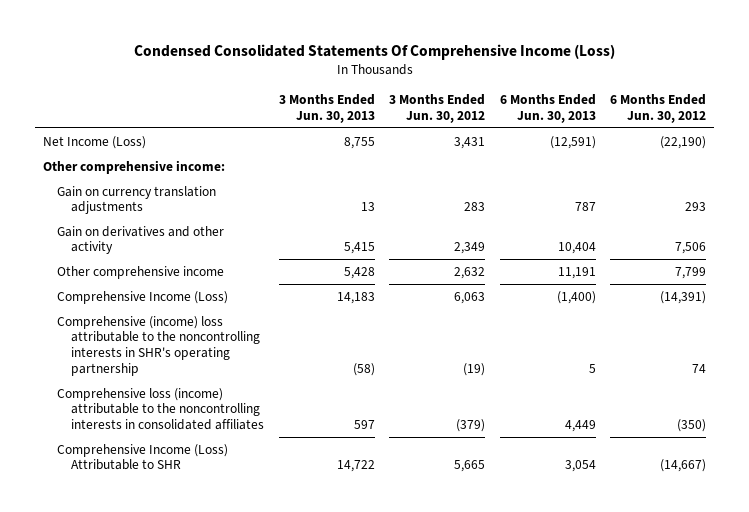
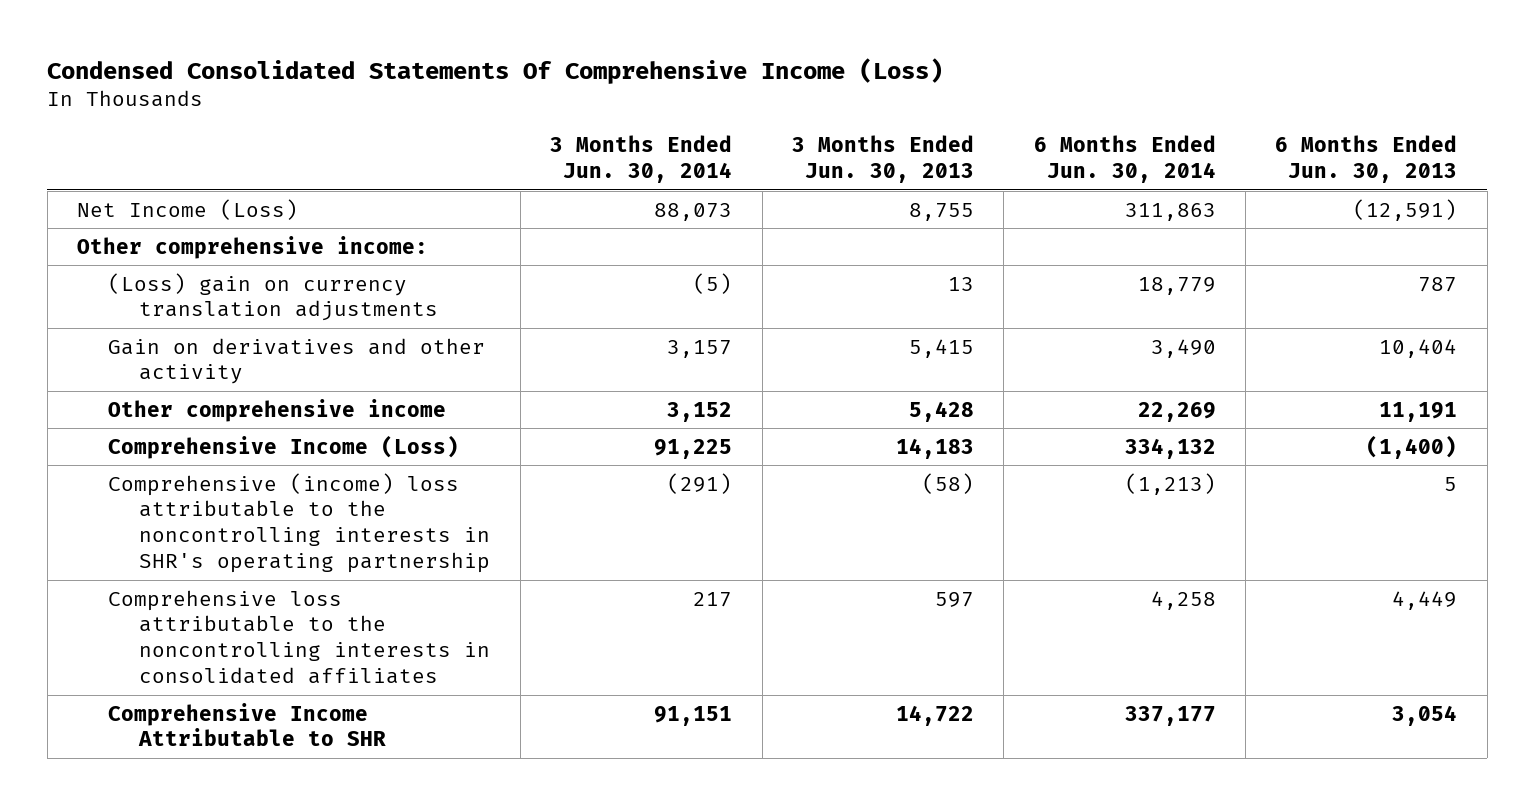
[389,94,486,123] 3 Months Ended Jun. 30, 2012 -> none
[610,94,707,123] 6 Months Ended Jun. 30, 2012 -> none
none -> [550,135,733,184] 3 Months Ended Jun. 30, 2014
none -> [1033,135,1216,184] 6 Months Ended Jun. 30, 2014
[56,185,216,215] Gain on currency translation adjustments -> [108,272,439,322] (Loss) gain on currency translation adjustments
[56,387,265,431] Comprehensive loss (income) attributable to the noncontrolling interests in consolidated affiliates -> [108,589,491,685] Comprehensive loss attributable to the noncontrolling interests in consolidated affiliates
[56,443,228,471] Comprehensive Income (Loss) Attributable to SHR -> [108,702,387,747] Comprehensive Income Attributable to SHR

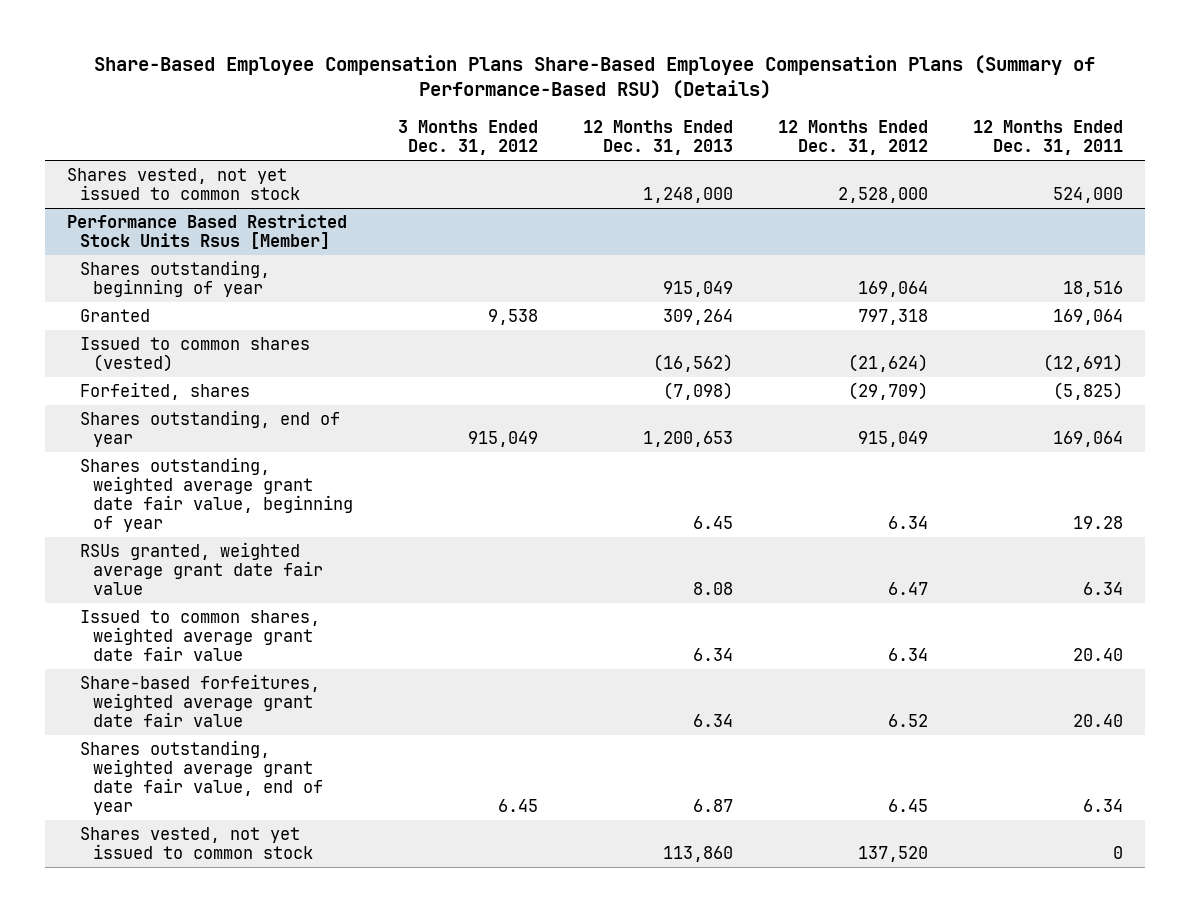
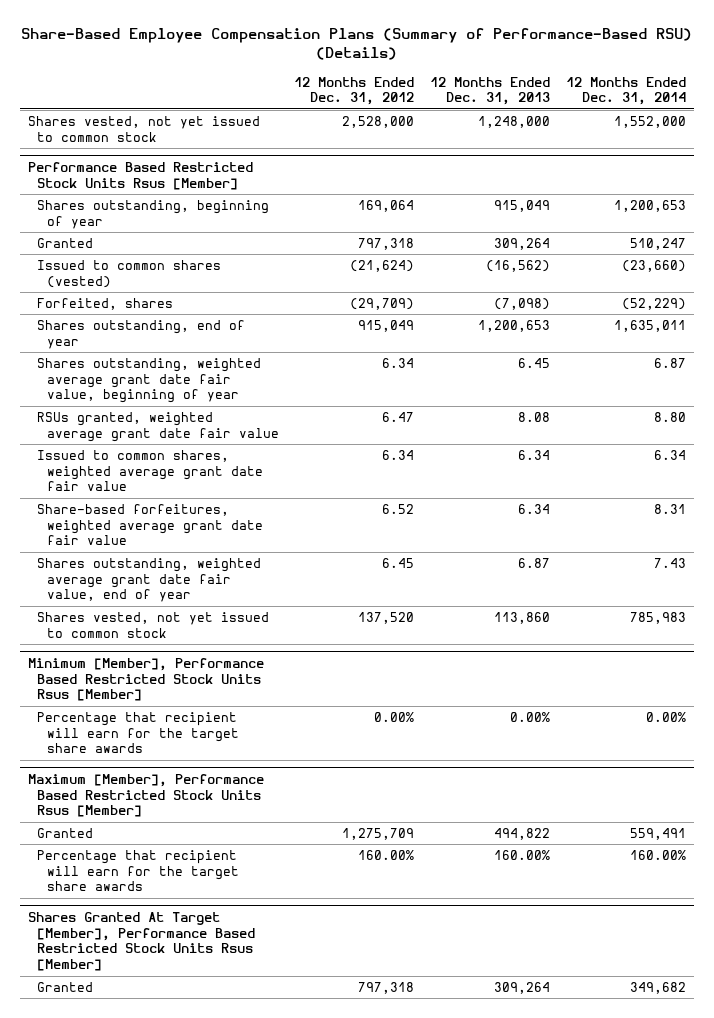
[94,54,1096,100] Share-Based Employee Compensation Plans Share-Based Employee Compensation Plans (Summary of Performance-Based RSU) (Details) -> [21,28,693,61] Share-Based Employee Compensation Plans (Summary of Performance-Based RSU) (Details)
[398,120,539,156] 3 Months Ended Dec. 31, 2012 -> none
[972,120,1123,156] 12 Months Ended Dec. 31, 2011 -> none
none -> [566,76,687,106] 12 Months Ended Dec. 31, 2014
none -> [28,657,265,702] Minimum [Member], Performance Based Restricted Stock Units Rsus [Member]
none -> [37,711,239,754] Percentage that recipient will earn for the target share awards
none -> [28,773,265,818] Maximum [Member], Performance Based Restricted Stock Units Rsus [Member]
none -> [37,827,94,838] Granted
none -> [37,849,239,892] Percentage that recipient will earn for the target share awards
none -> [28,911,256,972] Shares Granted At Target [Member], Performance Based Restricted Stock Units Rsus [Member]
none -> [37,981,94,992] Granted

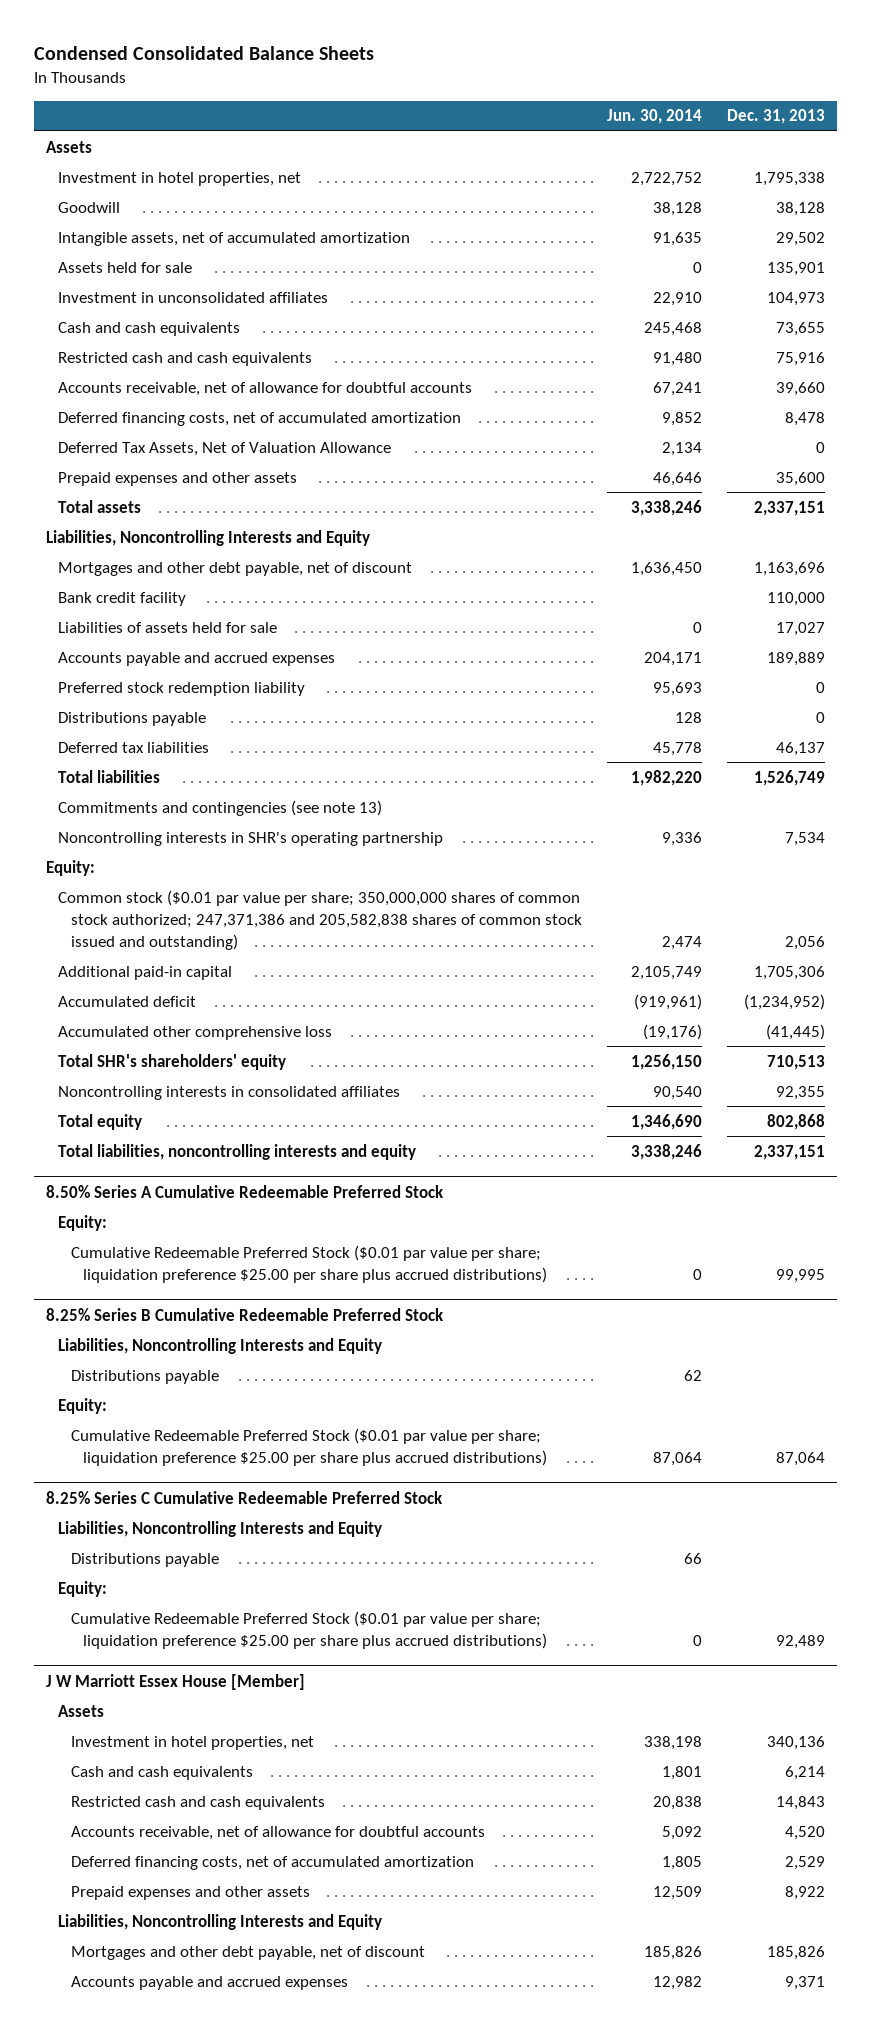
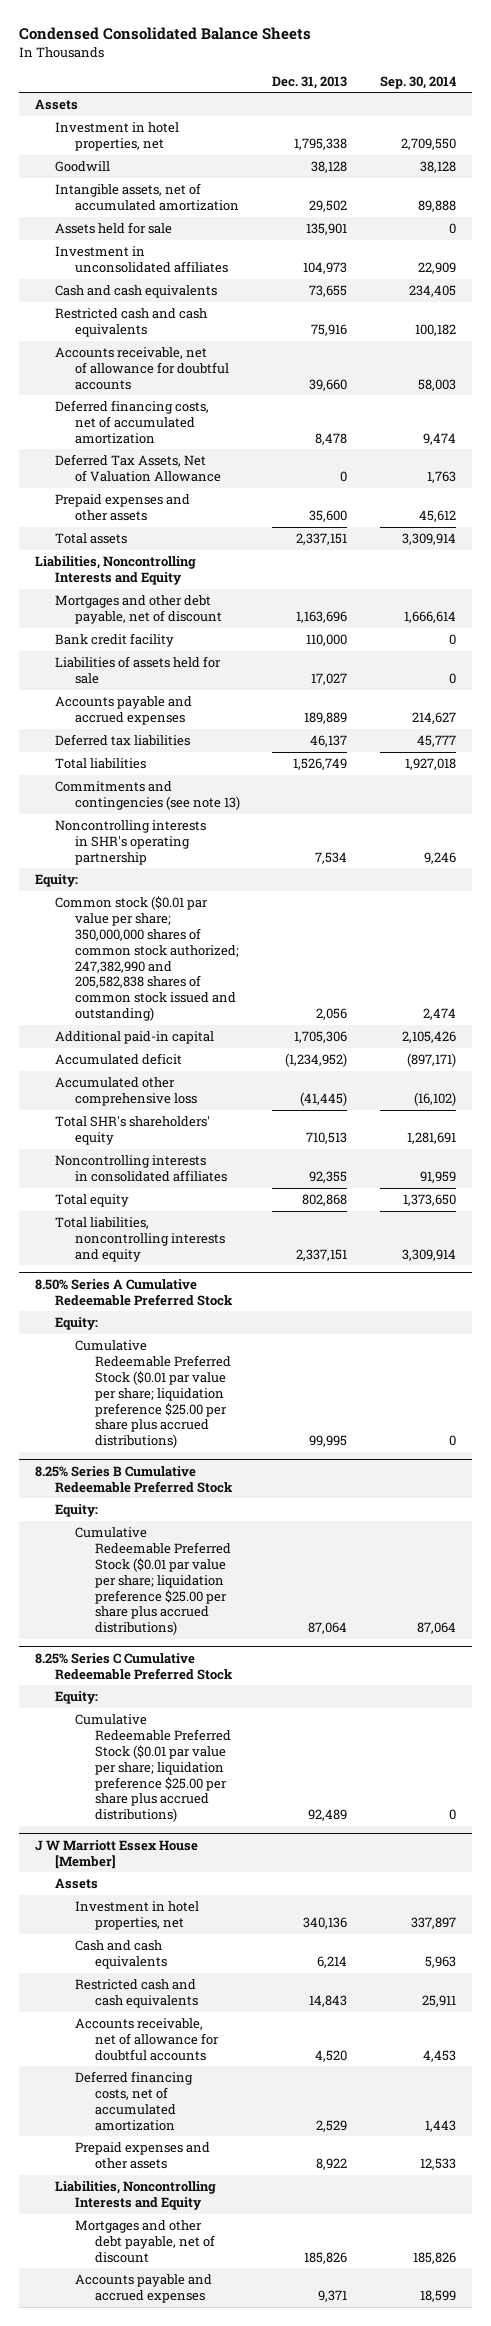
[606,109,702,125] Jun. 30, 2014 -> none
none -> [379,75,456,89] Sep. 30, 2014
[58,681,306,696] Preferred stock redemption liability -> none
[58,711,207,726] Distributions payable -> none
[58,889,582,950] Common stock ($0.01 par value per share; 350,000,000 shares of common stock authorized; 247,371,386 and 205,582,838 shares of common stock issued and outstanding) -> [54,896,239,1022] Common stock ($0.01 par value per share; 350,000,000 shares of common stock authorized; 247,382,990 and 205,582,838 shares of common stock issued and outstanding)
[58,1337,383,1354] Liabilities, Noncontrolling Interests and Equity -> none
[70,1369,219,1384] Distributions payable -> none
[58,1520,383,1537] Liabilities, Noncontrolling Interests and Equity -> none
[70,1552,219,1567] Distributions payable -> none

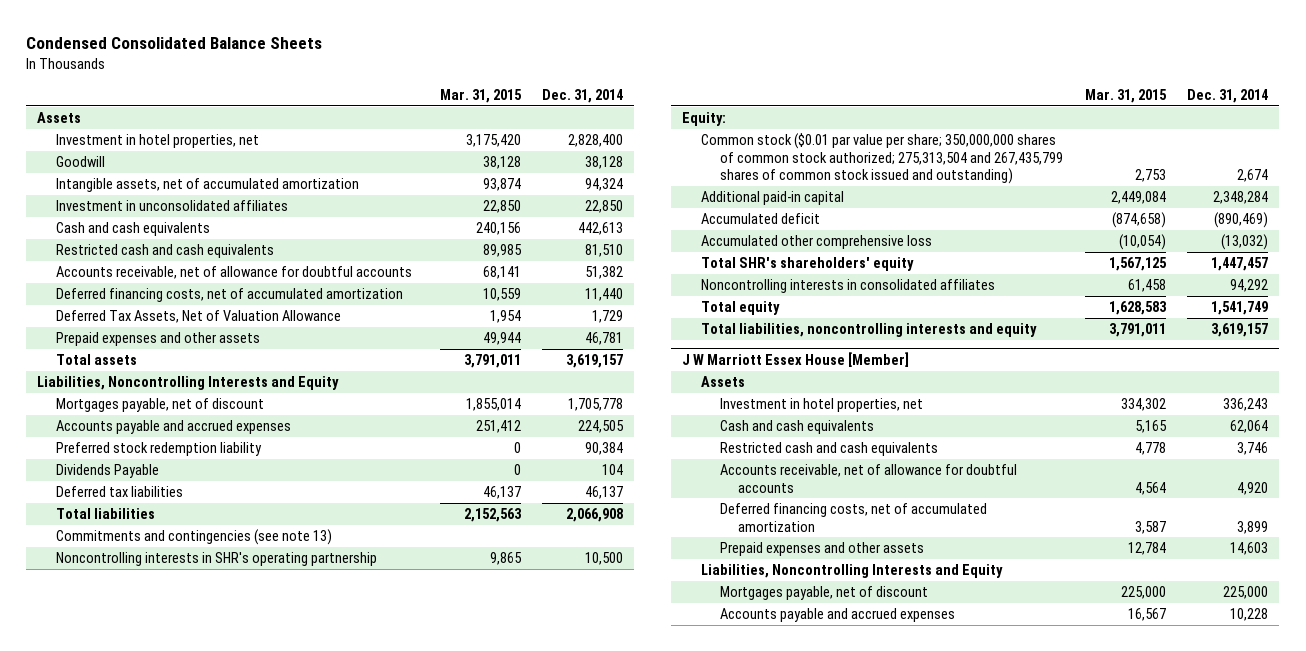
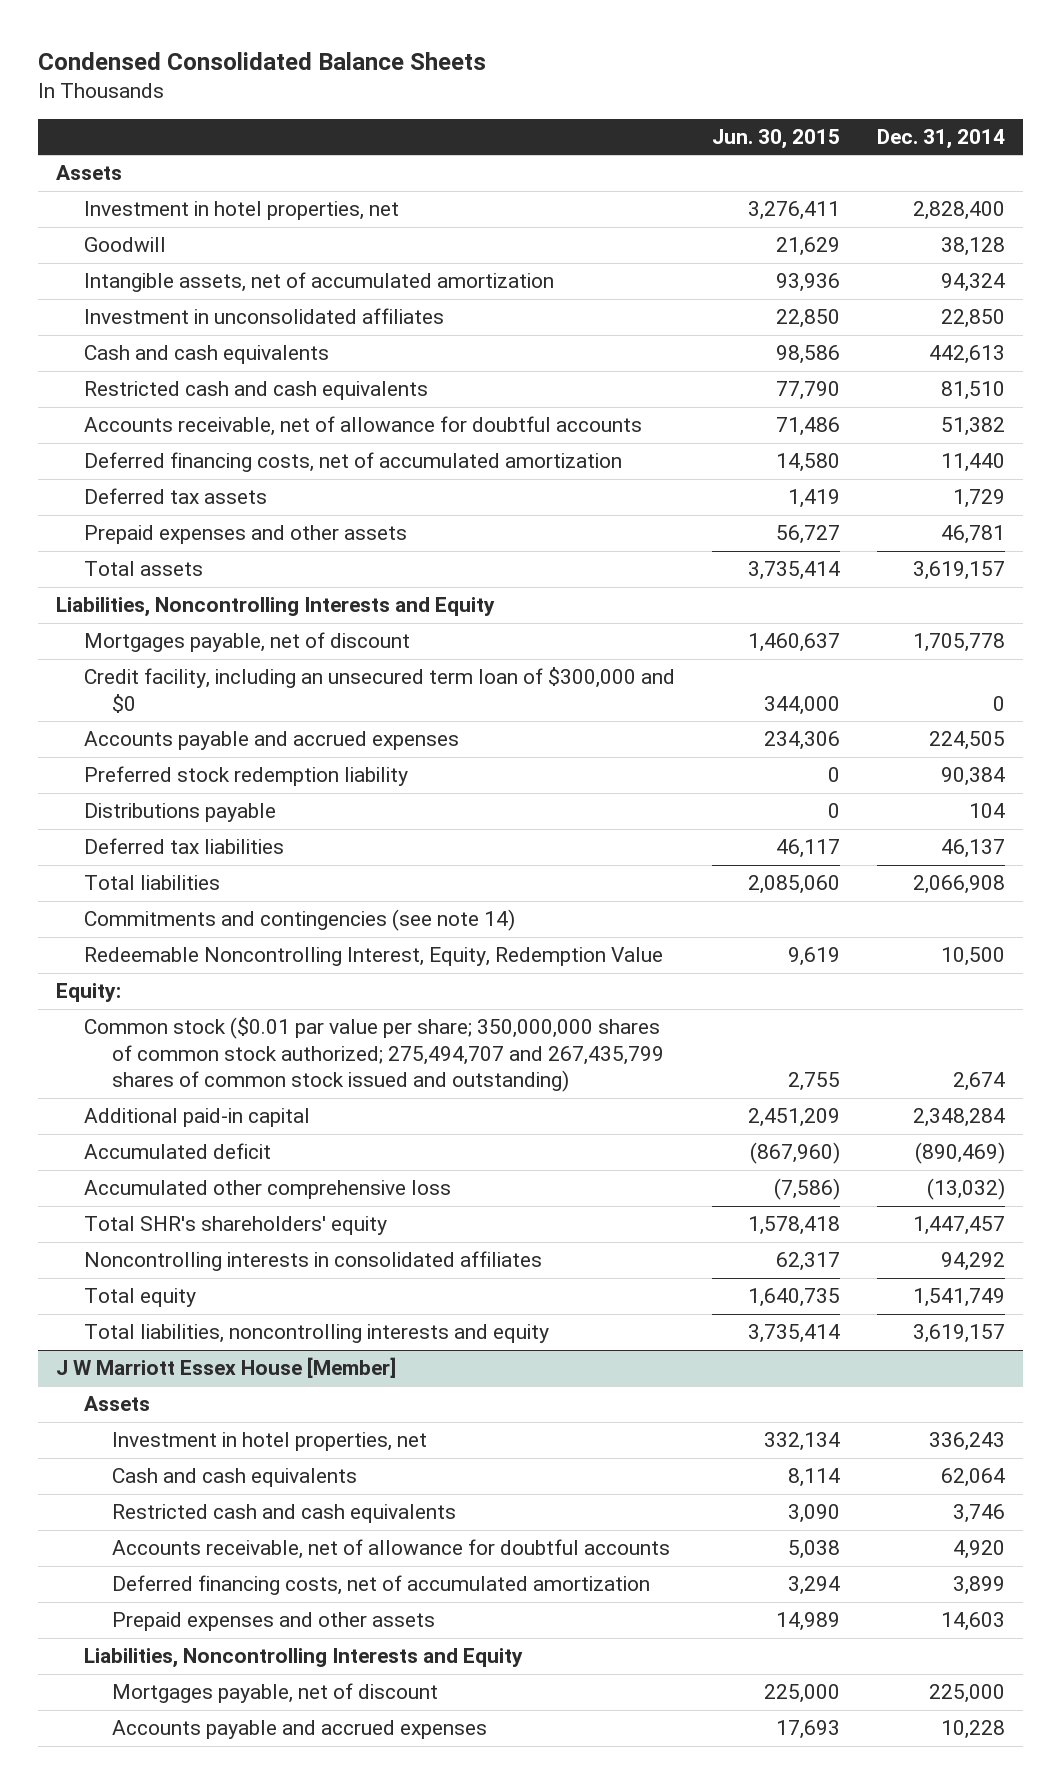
[439,88,522,103] Mar. 31, 2015 -> none
none -> [712,128,841,149] Jun. 30, 2015
[55,310,341,324] Deferred Tax Assets, Net of Valuation Allowance -> [84,488,268,505] Deferred tax assets
none -> [84,667,676,713] Credit facility, including an unsecured term loan of $300,000 and $0
[55,464,159,479] Dividends Payable -> [84,803,277,823] Distributions payable
[55,552,377,567] Noncontrolling interests in SHR's operating partnership -> none
[55,529,332,546] Commitments and contingencies (see note 13) -> [84,909,516,932] Commitments and contingencies (see note 14)
none -> [84,947,664,967] Redeemable Noncontrolling Interest, Equity, Redemption Value
[700,133,1063,184] Common stock ($0.01 par value per share; 350,000,000 shares of common stock authorized; 275,313,504 and 267,435,799 shares of common stock issued and outstanding) -> [84,1017,665,1093] Common stock ($0.01 par value per share; 350,000,000 shares of common stock authorized; 275,494,707 and 267,435,799 shares of common stock issued and outstanding)

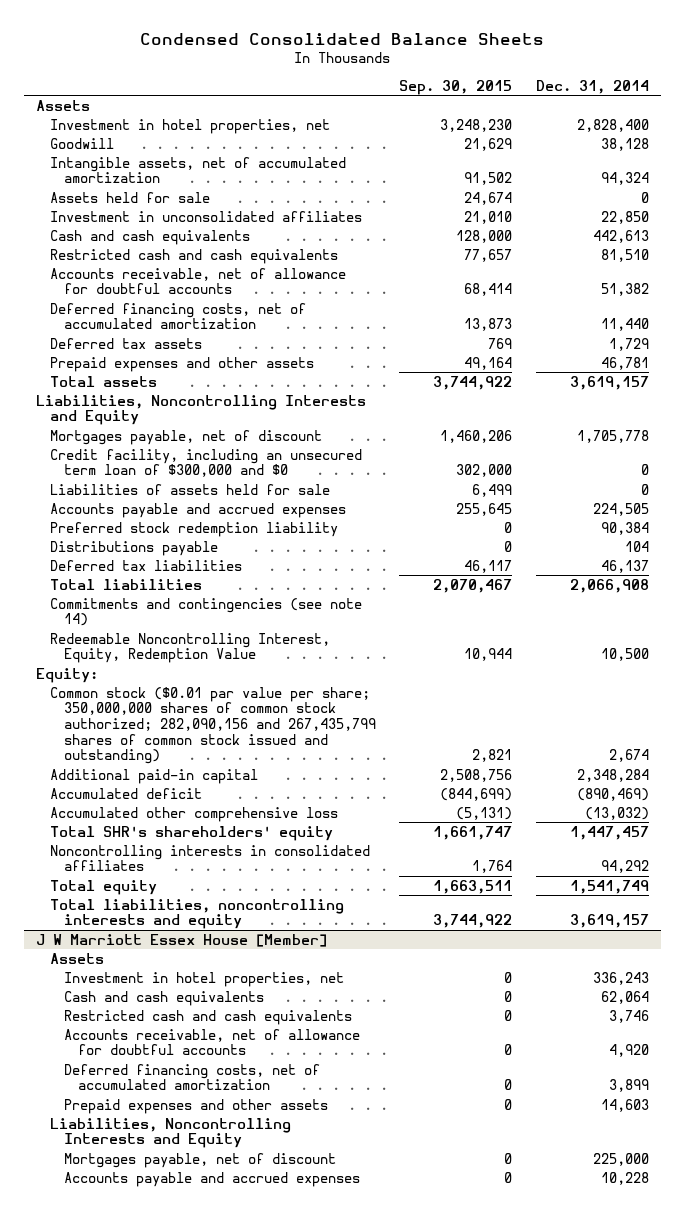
[712,128,841,149] Jun. 30, 2015 -> none
none -> [399,79,513,95] Sep. 30, 2015
none -> [49,191,210,203] Assets held for sale
none -> [49,483,330,495] Liabilities of assets held for sale
[84,1017,665,1093] Common stock ($0.01 par value per share; 350,000,000 shares of common stock authorized; 275,494,707 and 267,435,799 shares of common stock issued and outstanding) -> [49,686,376,765] Common stock ($0.01 par value per share; 350,000,000 shares of common stock authorized; 282,090,156 and 267,435,799 shares of common stock issued and outstanding)

